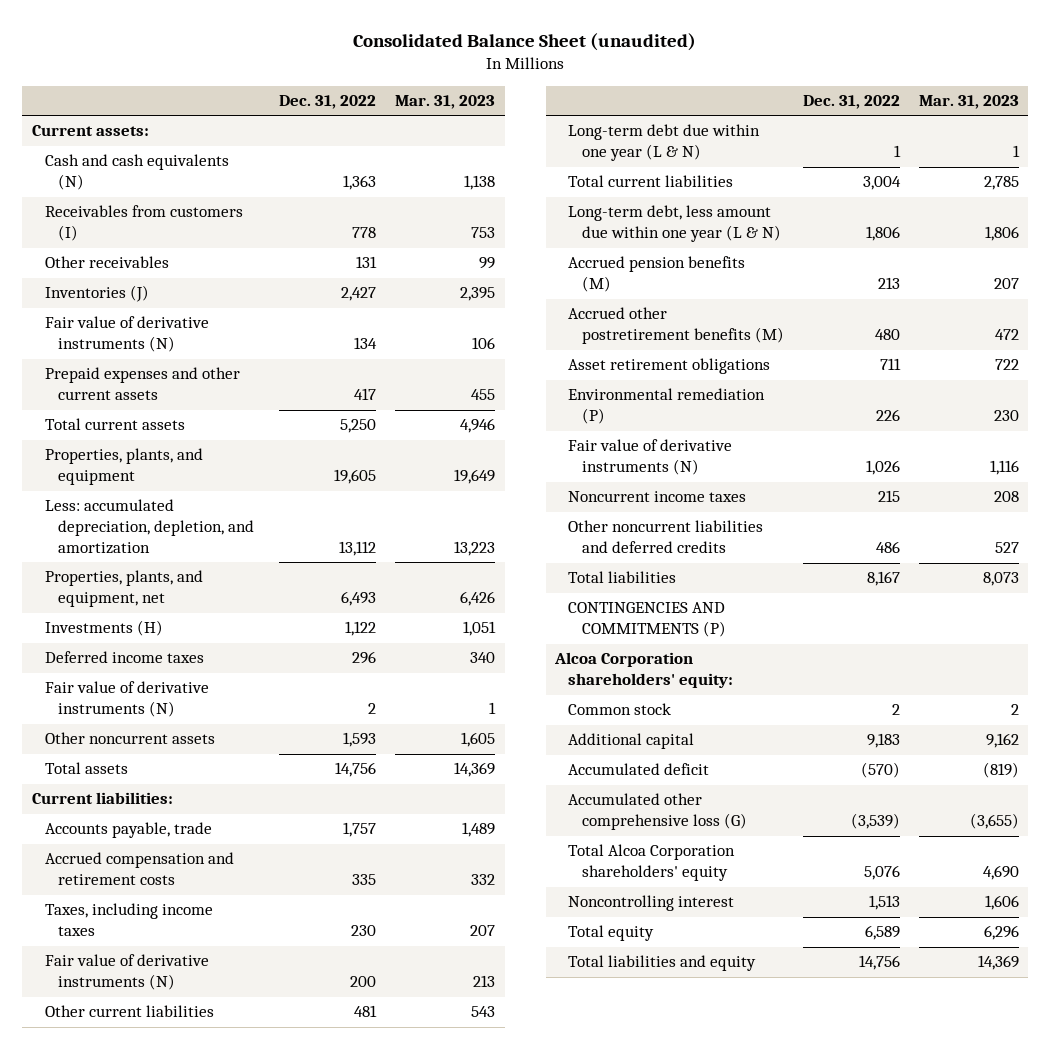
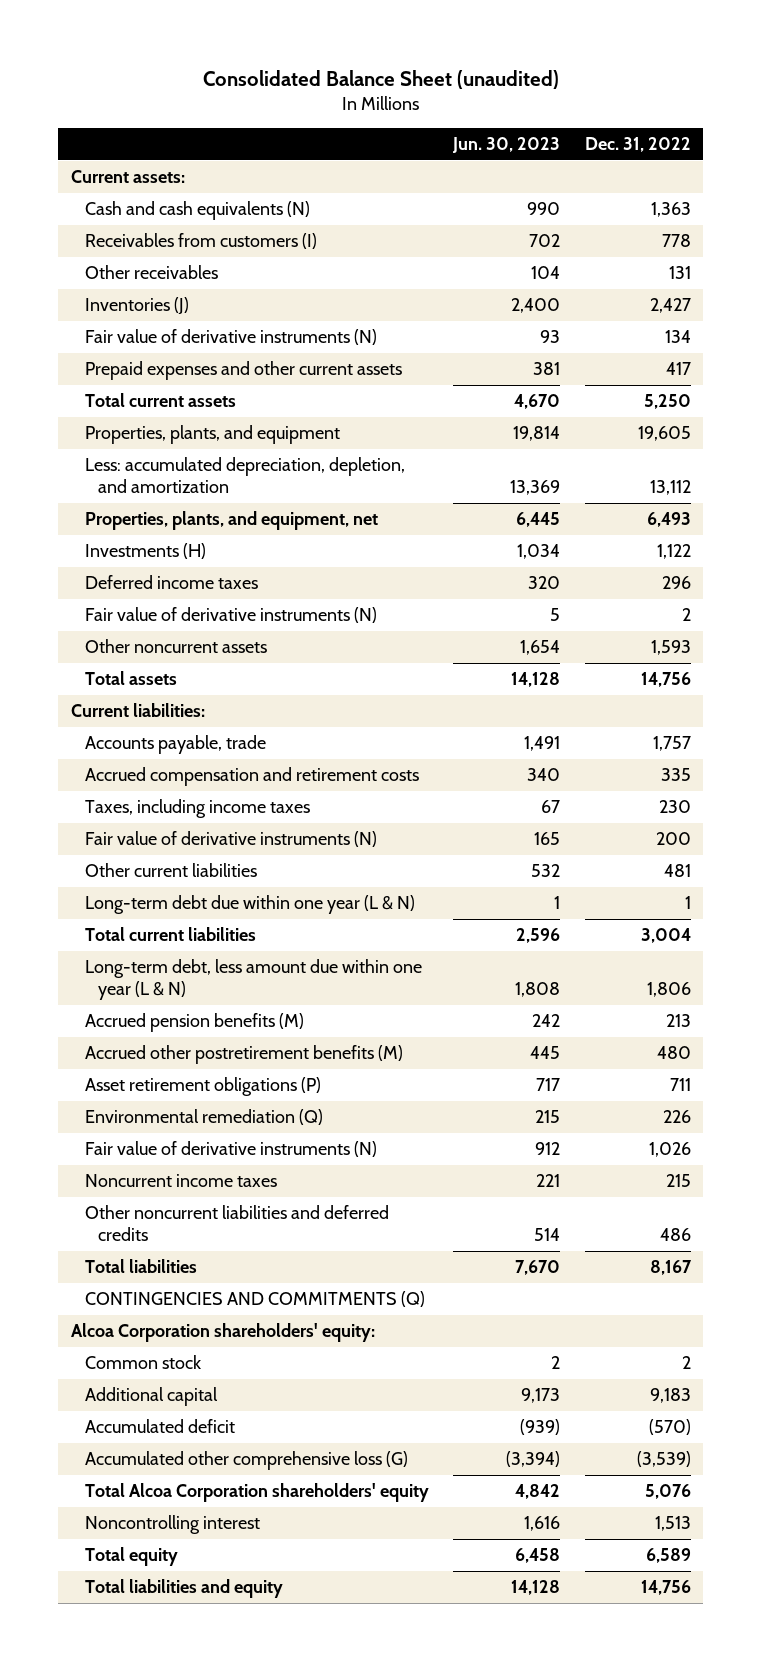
[395,94,496,109] Mar. 31, 2023 -> none
none -> [452,136,561,153] Jun. 30, 2023
[568,358,771,375] Asset retirement obligations -> [84,1077,321,1097] Asset retirement obligations (P)
[568,388,766,425] Environmental remediation (P) -> [84,1109,323,1126] Environmental remediation (Q)
[568,602,726,638] CONTINGENCIES AND COMMITMENTS (P) -> [84,1291,425,1308] CONTINGENCIES AND COMMITMENTS (Q)

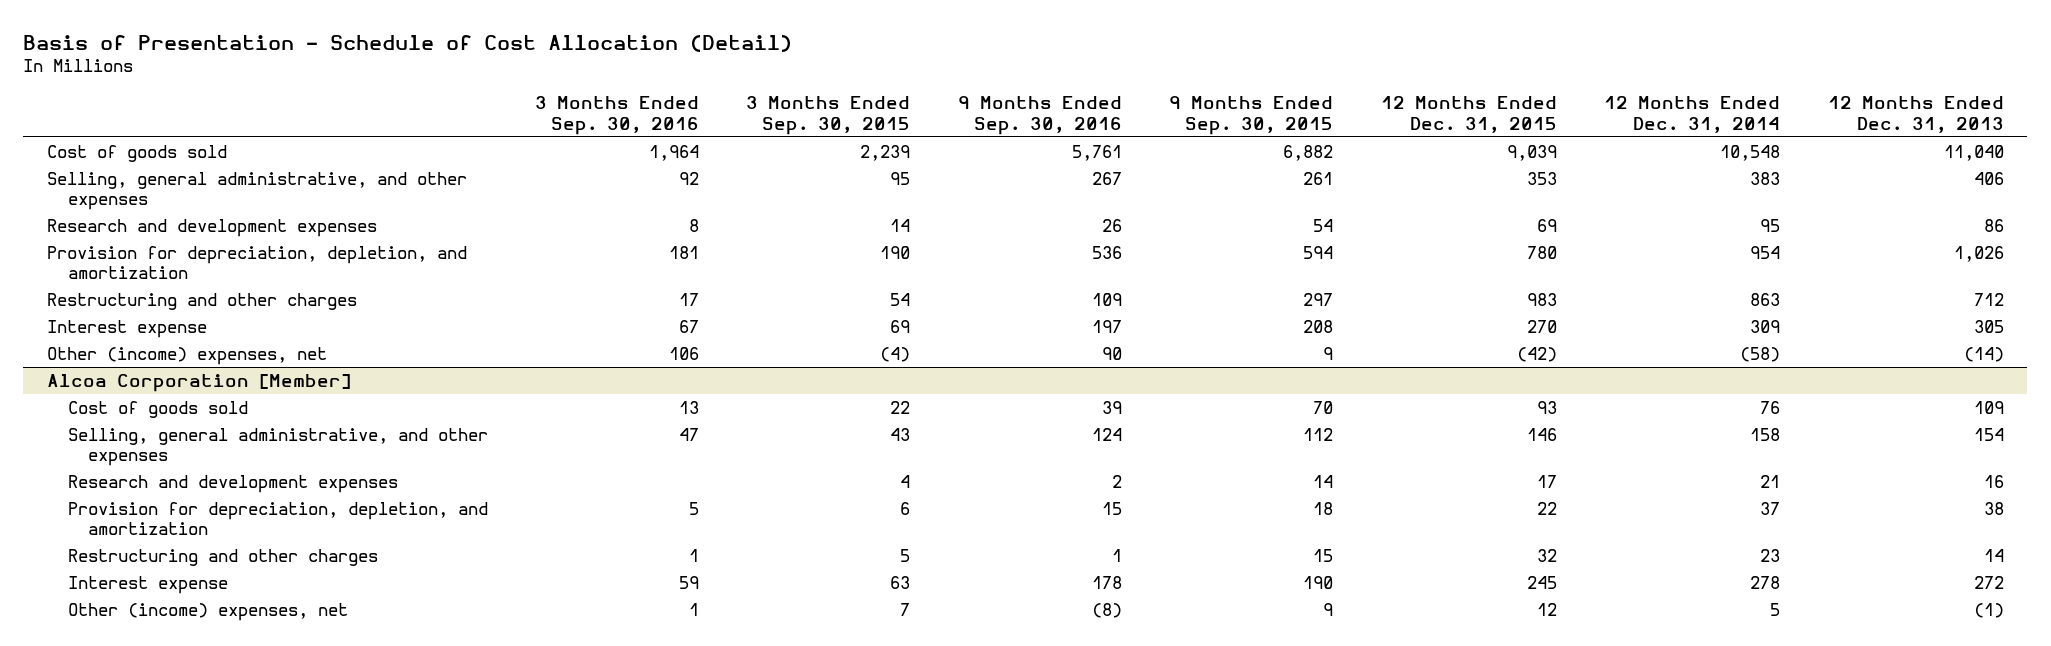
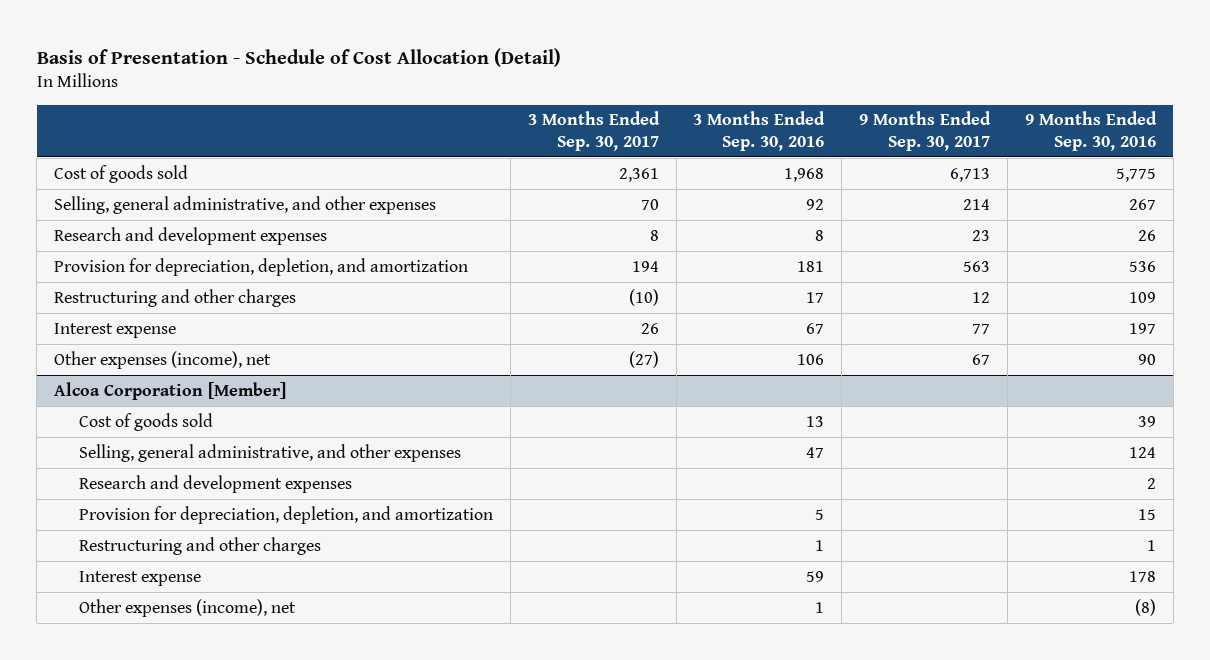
[746,96,911,135] 3 Months Ended Sep. 30, 2015 -> none
[1169,96,1334,135] 9 Months Ended Sep. 30, 2015 -> none
[1380,96,1557,133] 12 Months Ended Dec. 31, 2015 -> none
[1604,96,1781,133] 12 Months Ended Dec. 31, 2014 -> none
[1827,96,2004,133] 12 Months Ended Dec. 31, 2013 -> none
none -> [527,111,660,151] 3 Months Ended Sep. 30, 2017
none -> [859,111,992,151] 9 Months Ended Sep. 30, 2017
[648,144,699,161] 1,964 -> [784,167,825,182] 1,968
[1071,144,1122,161] 5,761 -> [1115,167,1156,182] 5,775
[46,346,327,365] Other (income) expenses, net -> [53,350,271,369] Other expenses (income), net
[67,602,348,621] Other (income) expenses, net -> [79,598,297,617] Other expenses (income), net

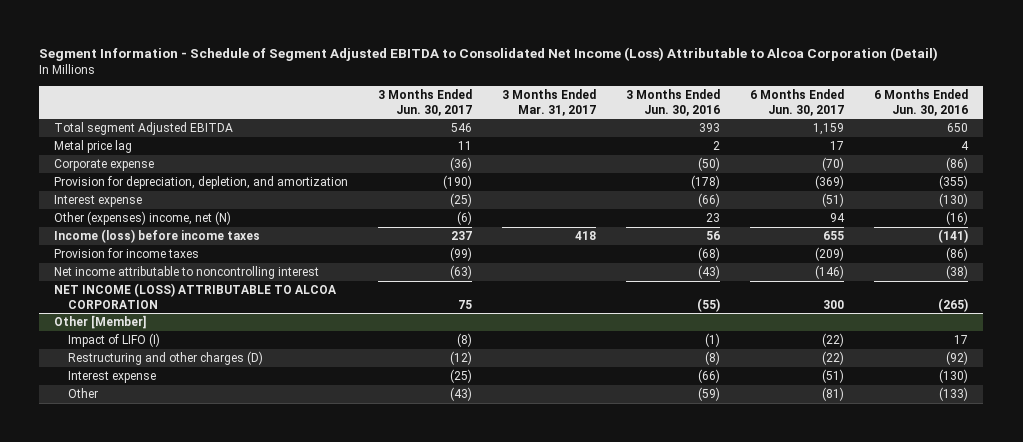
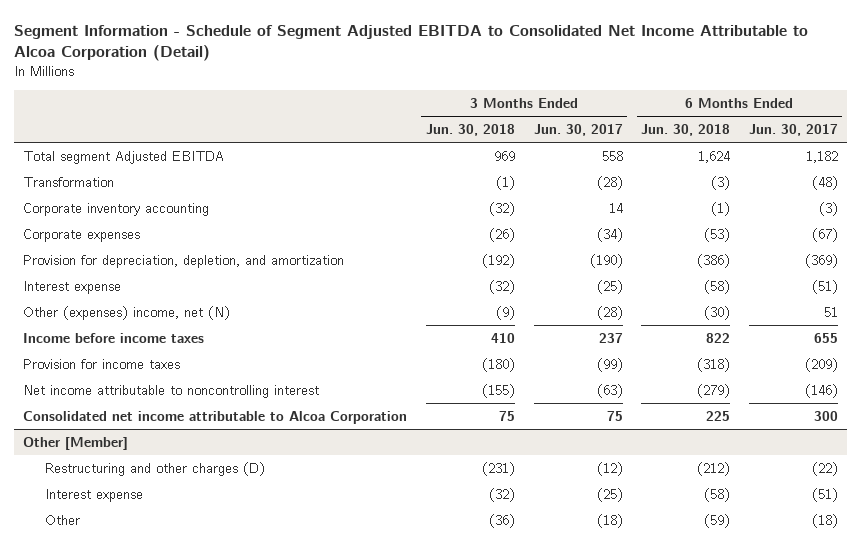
[39,46,939,61] Segment Information - Schedule of Segment Adjusted EBITDA to Consolidated Net Income (Loss) Attributable to Alcoa Corporation (Detail) -> [14,24,809,62] Segment Information - Schedule of Segment Adjusted EBITDA to Consolidated Net Income Attributable to Alcoa Corporation (Detail)
[502,88,597,116] 3 Months Ended Mar. 31, 2017 -> none
[626,88,721,116] 3 Months Ended Jun. 30, 2016 -> none
[874,88,969,116] 6 Months Ended Jun. 30, 2016 -> none
none -> [426,123,516,136] Jun. 30, 2018
none -> [641,123,731,136] Jun. 30, 2018
[54,140,133,154] Metal price lag -> none
[451,123,473,133] 546 -> [601,150,623,161] 558
[813,123,845,136] 1,159 -> [805,150,838,163] 1,182
none -> [23,176,115,187] Transformation
none -> [23,202,210,216] Corporate inventory accounting
[54,159,155,172] Corporate expense -> [23,228,141,242] Corporate expenses
[450,157,473,172] (36) -> [596,227,623,242] (34)
[822,157,845,172] (70) -> [811,227,838,242] (67)
[457,211,473,226] (6) -> [596,305,623,320] (28)
[830,213,846,223] 94 -> [823,306,838,317] 51
[54,229,261,244] Income (loss) before income taxes -> [23,332,205,343] Income before income taxes
[54,283,338,309] NET INCOME (LOSS) ATTRIBUTABLE TO ALCOA CORPORATION -> [23,410,408,424] Consolidated net income attributable to Alcoa Corporation
[68,333,161,348] Impact of LIFO (I) -> none
[450,387,473,402] (43) -> [596,513,623,528] (18)
[822,387,845,402] (81) -> [811,513,838,528] (18)

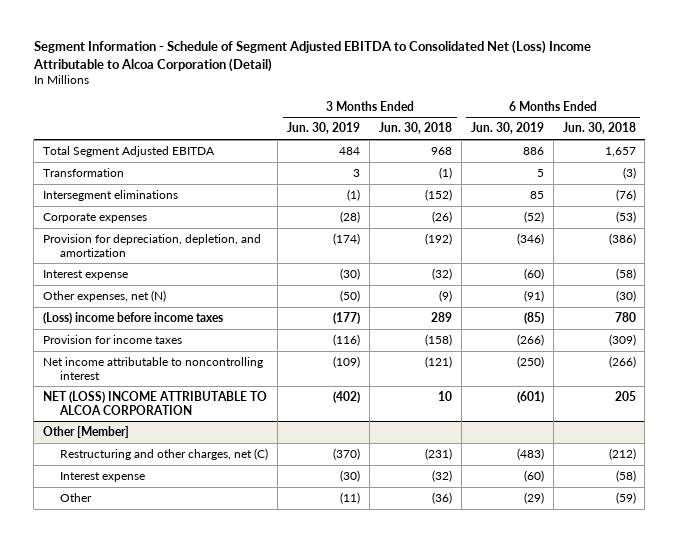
[14,24,809,62] Segment Information - Schedule of Segment Adjusted EBITDA to Consolidated Net Income Attributable to Alcoa Corporation (Detail) -> [32,40,591,73] Segment Information - Schedule of Segment Adjusted EBITDA to Consolidated Net (Loss) Income Attributable to Alcoa Corporation (Detail)
[533,123,623,136] Jun. 30, 2017 -> none
[748,123,838,136] Jun. 30, 2017 -> none
none -> [287,122,361,135] Jun. 30, 2019
none -> [470,122,544,135] Jun. 30, 2019
[23,150,225,164] Total segment Adjusted EBITDA -> [42,145,215,157] Total Segment Adjusted EBITDA
[494,150,516,161] 969 -> [431,146,453,155] 968
[698,150,731,163] 1,624 -> [604,146,636,157] 1,657
[23,202,210,216] Corporate inventory accounting -> none
none -> [42,189,178,201] Intersegment eliminations
[23,305,231,320] Other (expenses) income, net (N) -> [42,289,166,302] Other expenses, net (N)
[23,332,205,343] Income before income taxes -> [42,311,223,324] (Loss) income before income taxes
[491,332,516,343] 410 -> [431,311,453,322] 289
[706,332,731,343] 822 -> [614,311,636,322] 780
[482,357,516,372] (180) -> [425,333,453,346] (158)
[697,357,731,372] (318) -> [608,333,636,346] (309)
[482,383,516,398] (155) -> [425,355,453,368] (121)
[697,383,731,398] (279) -> [608,355,636,368] (266)
[23,410,408,424] Consolidated net income attributable to Alcoa Corporation -> [42,390,267,415] NET (LOSS) INCOME ATTRIBUTABLE TO ALCOA CORPORATION
[499,410,516,421] 75 -> [438,390,453,401] 10
[706,410,731,421] 225 -> [614,390,636,401] 205
[44,461,265,476] Restructuring and other charges (D) -> [60,447,269,460] Restructuring and other charges, net (C)

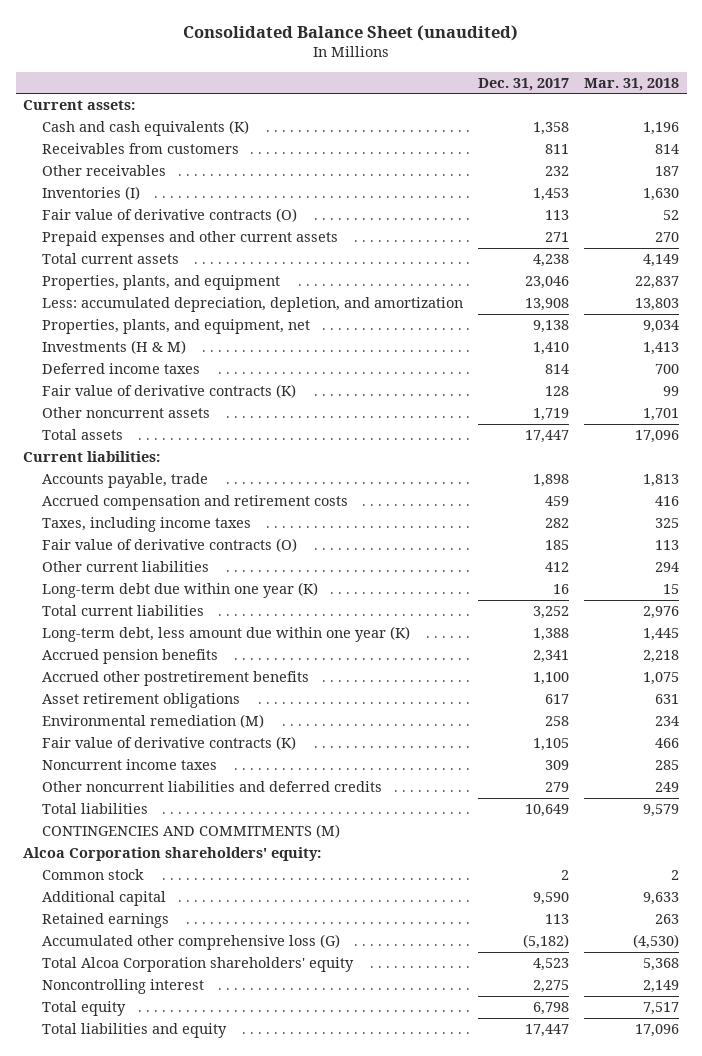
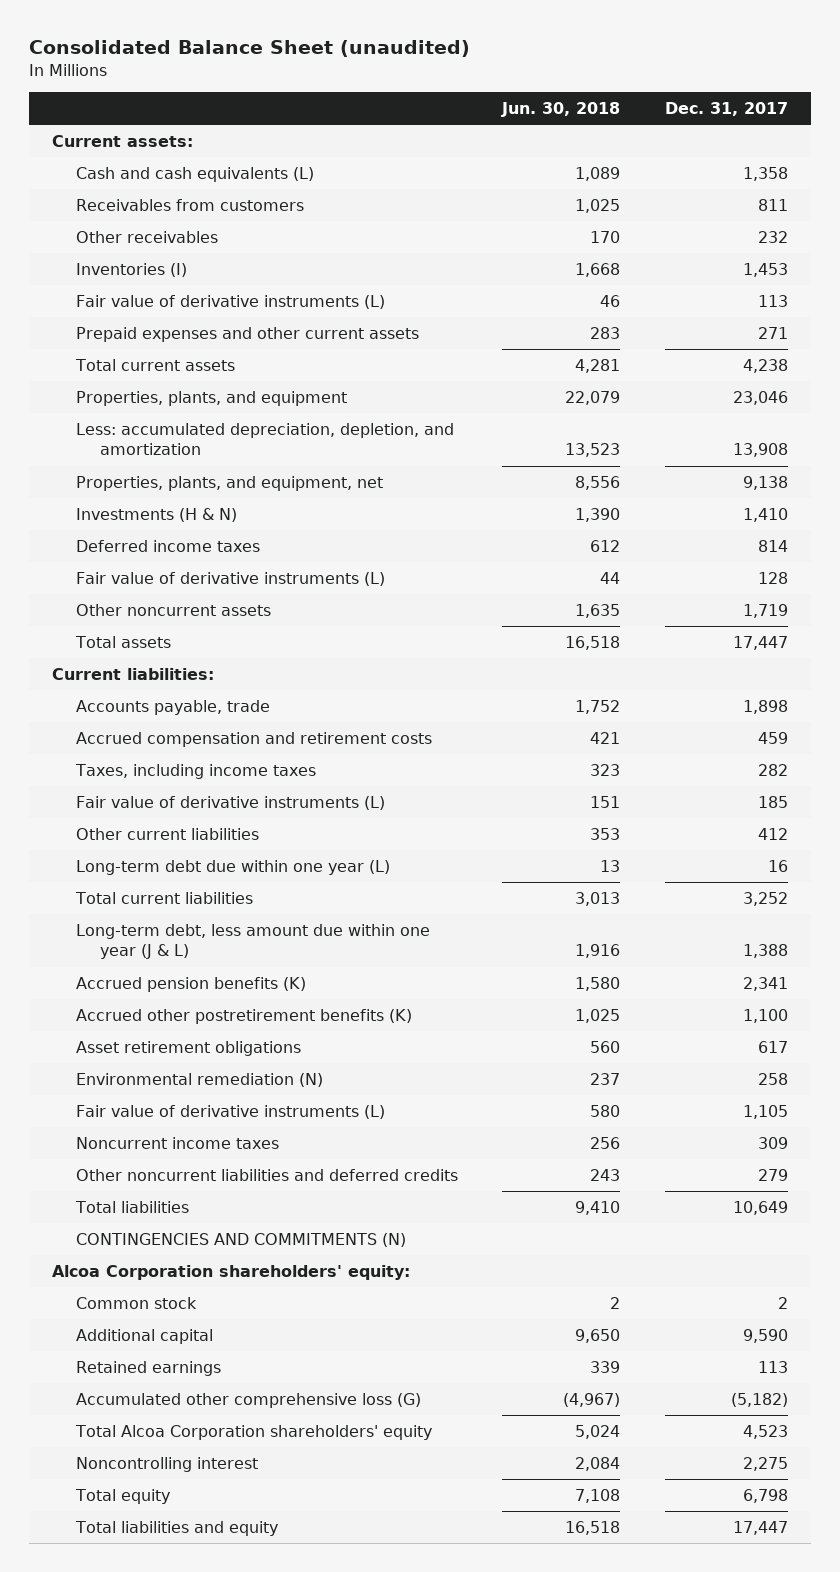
[584,77,680,91] Mar. 31, 2018 -> none
none -> [501,102,621,118] Jun. 30, 2018
[41,120,249,137] Cash and cash equivalents (K) -> [75,167,314,183] Cash and cash equivalents (L)
[41,208,297,223] Fair value of derivative contracts (O) -> [75,295,385,310] Fair value of derivative instruments (L)
[41,340,186,355] Investments (H & M) -> [75,508,237,523] Investments (H & N)
[41,384,296,399] Fair value of derivative contracts (K) -> [75,572,385,587] Fair value of derivative instruments (L)
[41,538,297,553] Fair value of derivative contracts (O) -> [75,796,385,811] Fair value of derivative instruments (L)
[41,582,318,599] Long-term debt due within one year (K) -> [75,860,390,876] Long-term debt due within one year (L)
[41,626,410,643] Long-term debt, less amount due within one year (K) -> [75,924,430,960] Long-term debt, less amount due within one year (J & L)
[41,649,218,665] Accrued pension benefits -> [75,977,306,993] Accrued pension benefits (K)
[41,671,309,687] Accrued other postretirement benefits -> [75,1009,412,1025] Accrued other postretirement benefits (K)
[41,714,264,729] Environmental remediation (M) -> [75,1073,323,1088] Environmental remediation (N)
[41,736,296,751] Fair value of derivative contracts (K) -> [75,1105,385,1120] Fair value of derivative instruments (L)
[41,824,340,839] CONTINGENCIES AND COMMITMENTS (M) -> [75,1233,406,1248] CONTINGENCIES AND COMMITMENTS (N)

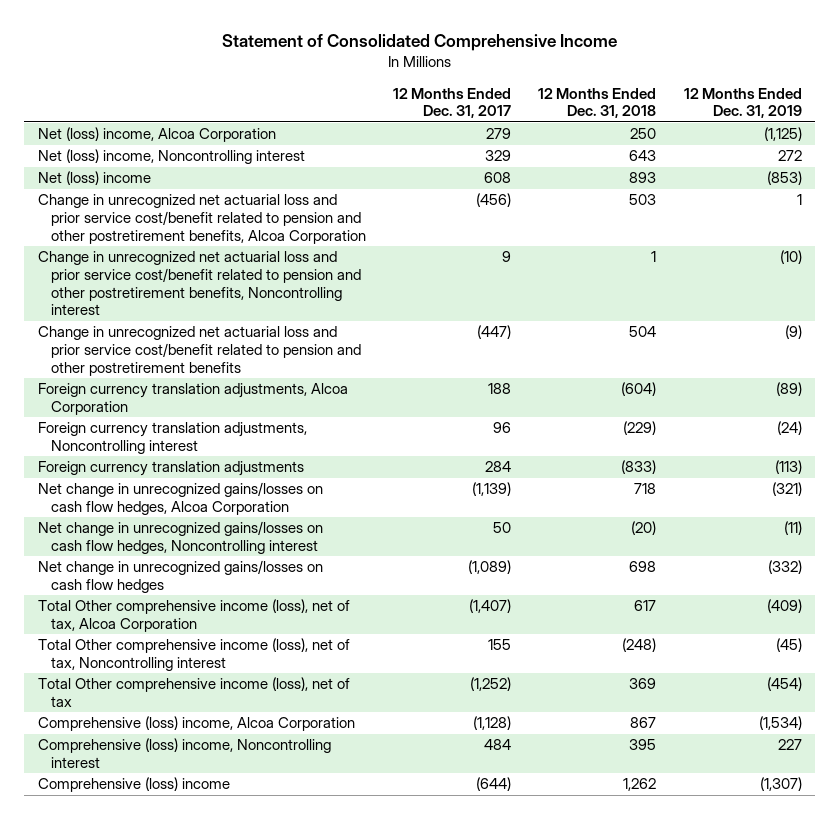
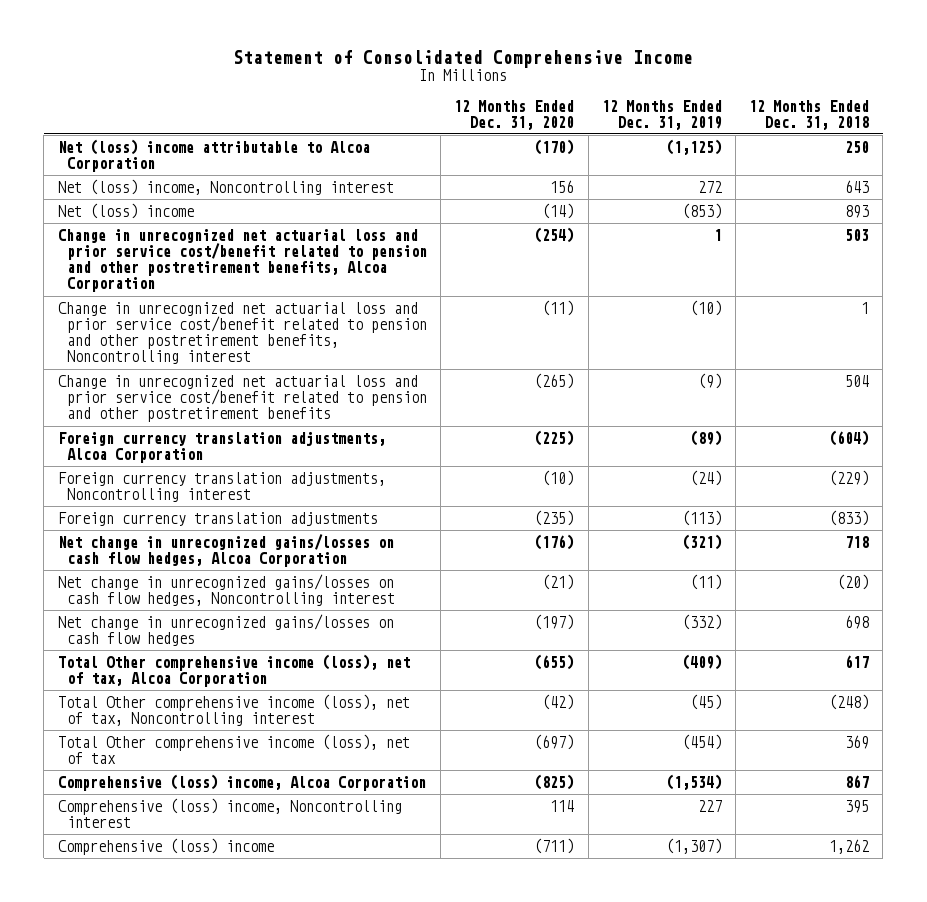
[393,87,512,119] 12 Months Ended Dec. 31, 2017 -> none
none -> [454,99,575,130] 12 Months Ended Dec. 31, 2020
[37,127,276,143] Net (loss) income, Alcoa Corporation -> [57,138,370,173] Net (loss) income attributable to Alcoa Corporation

